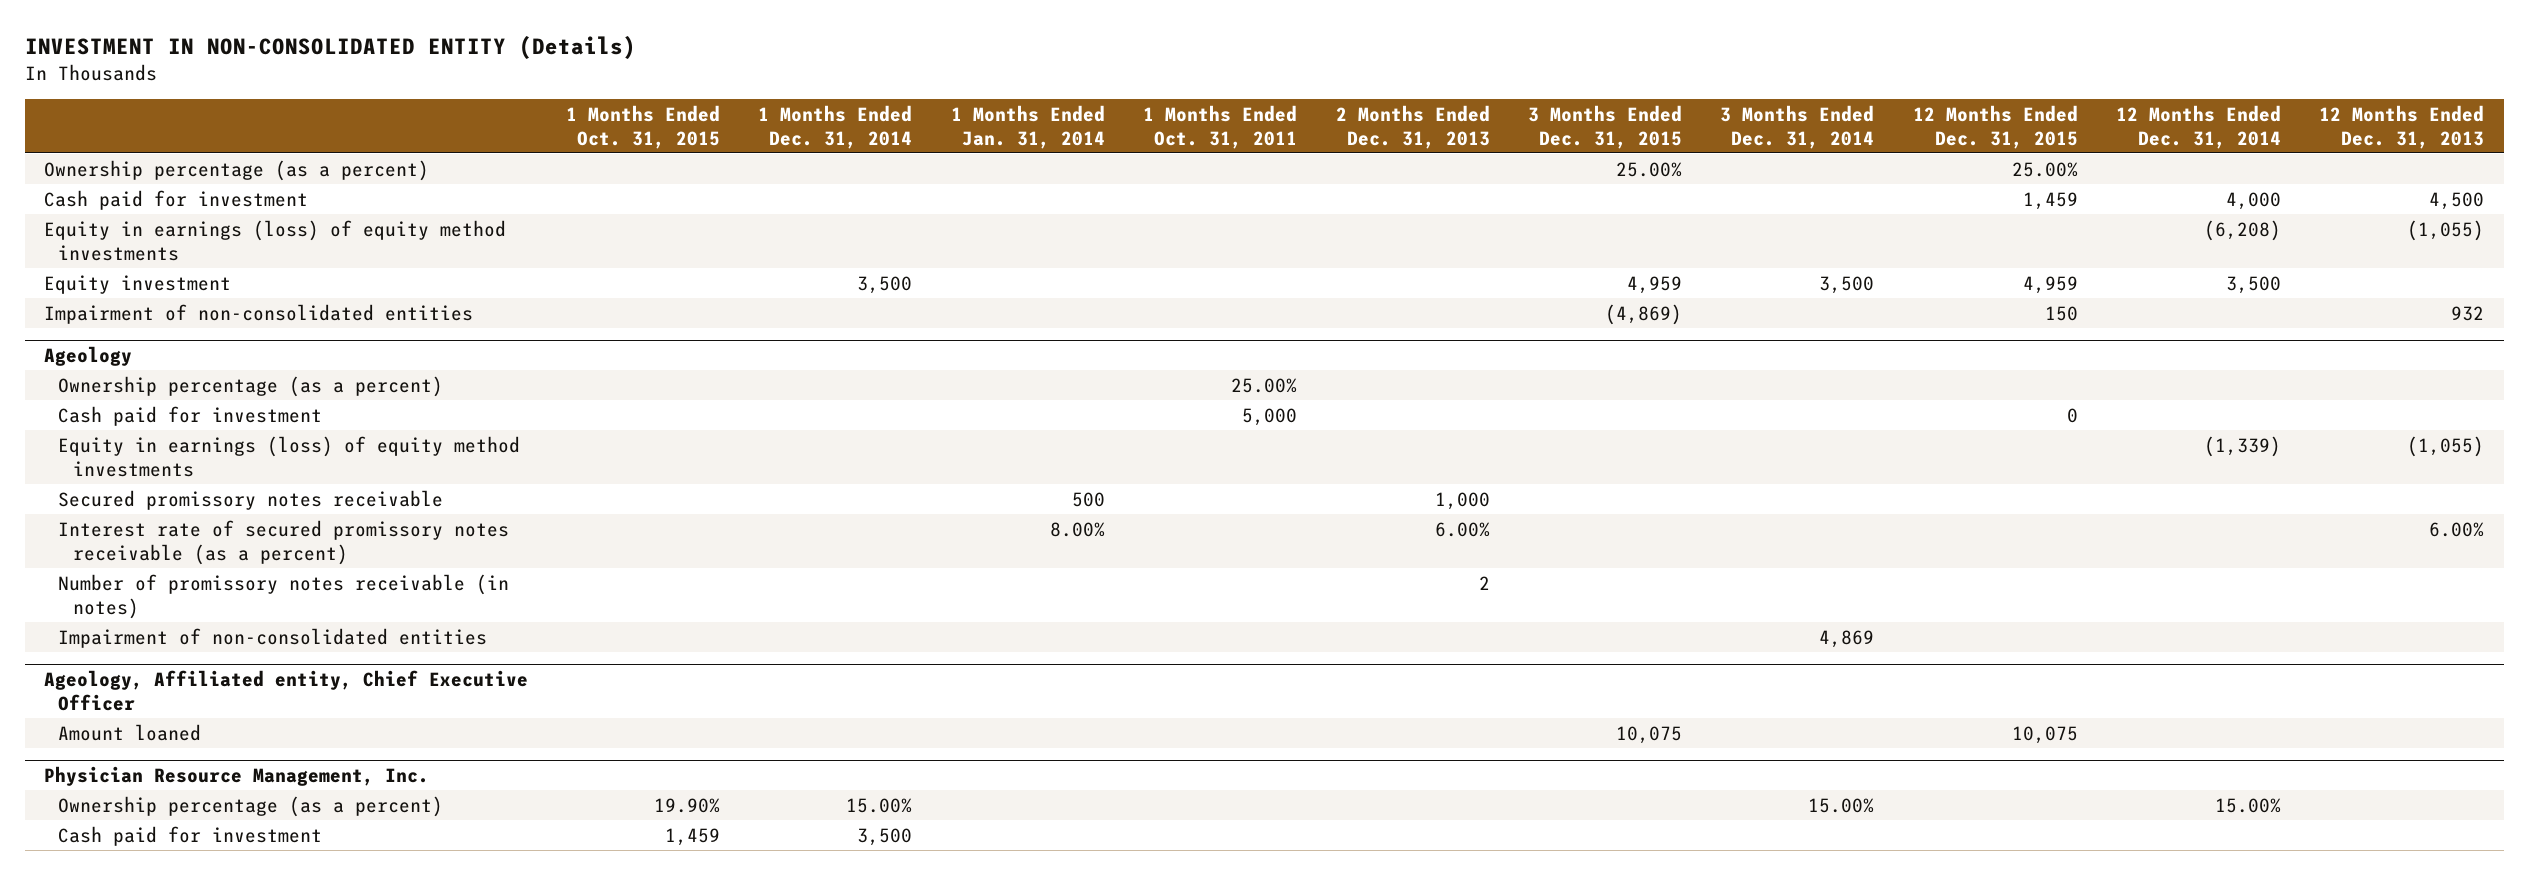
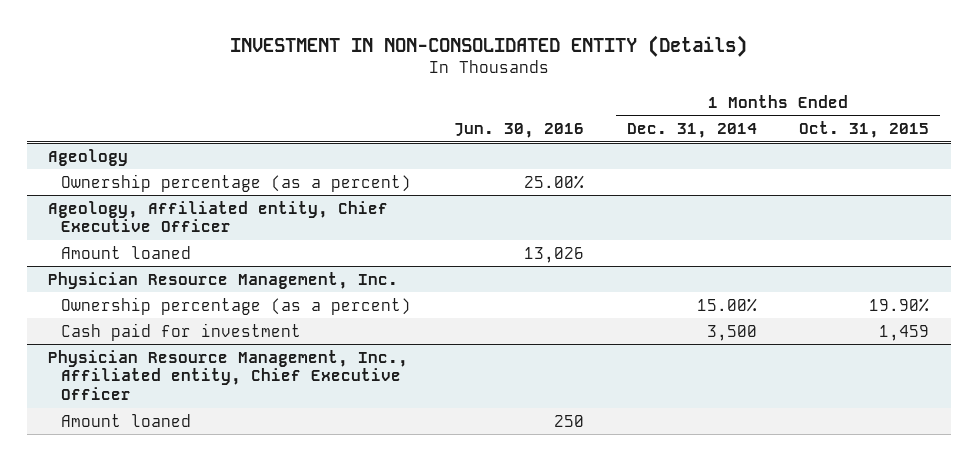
[950,104,1105,149] 1 Months Ended Jan. 31, 2014 -> none
[1143,104,1298,149] 1 Months Ended Oct. 31, 2011 -> none
[1335,104,1490,149] 2 Months Ended Dec. 31, 2013 -> none
[1527,104,1682,149] 3 Months Ended Dec. 31, 2015 -> none
[1720,104,1875,149] 3 Months Ended Dec. 31, 2014 -> none
[1912,104,2078,149] 12 Months Ended Dec. 31, 2015 -> none
[2115,104,2281,149] 12 Months Ended Dec. 31, 2014 -> none
[2319,104,2485,149] 12 Months Ended Dec. 31, 2013 -> none
none -> [453,123,584,139] Jun. 30, 2016
[43,159,429,181] Ownership percentage (as a percent) -> none
[43,189,308,210] Cash paid for investment -> none
[43,219,506,261] Equity in earnings (loss) of equity method investments -> none
[43,274,231,294] Equity investment -> none
[43,303,473,324] Impairment of non-consolidated entities -> none
[58,405,323,426] Cash paid for investment -> none
[58,435,521,477] Equity in earnings (loss) of equity method investments -> none
[58,489,444,510] Secured promissory notes receivable -> none
[58,519,510,565] Interest rate of secured promissory notes receivable (as a percent) -> none
[58,573,510,619] Number of promissory notes receivable (in notes) -> none
[58,627,488,648] Impairment of non-consolidated entities -> none
none -> [48,349,409,401] Physician Resource Management, Inc., Affiliated entity, Chief Executive Officer
none -> [61,413,192,427] Amount loaned

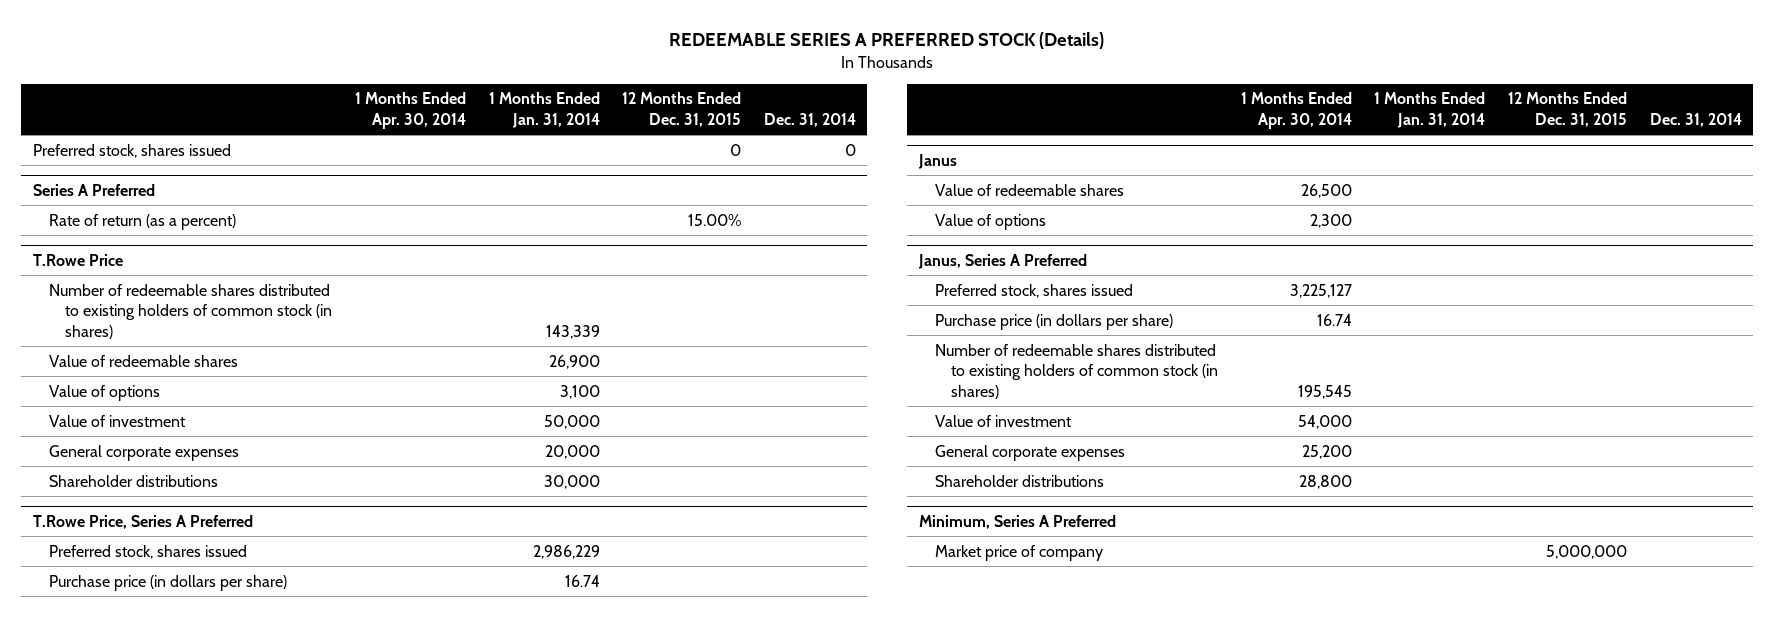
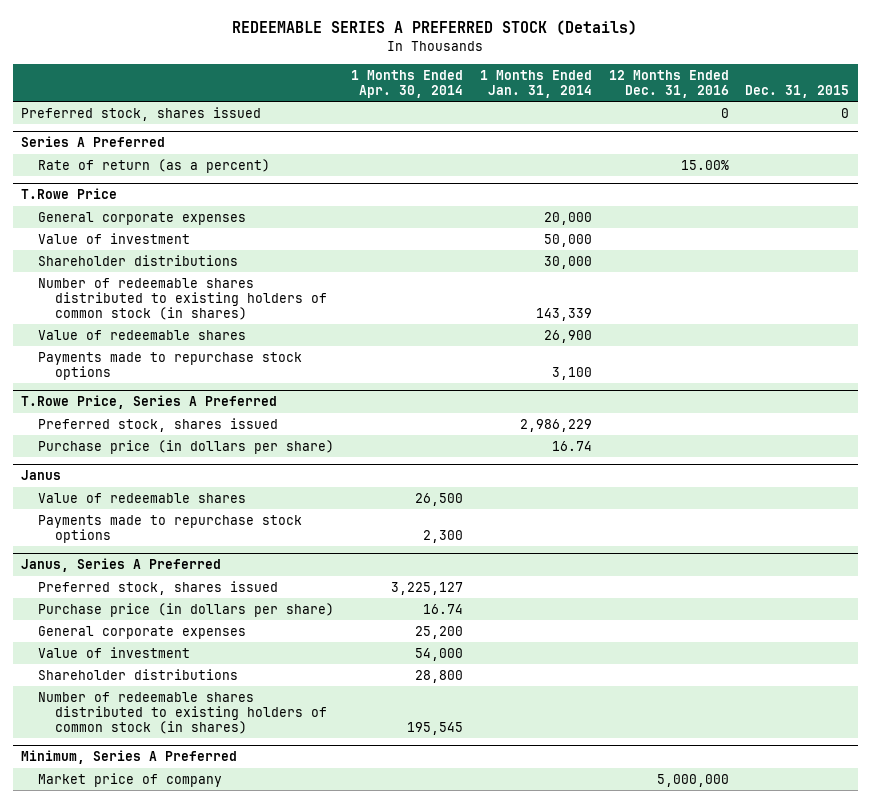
[622,92,742,127] 12 Months Ended Dec. 31, 2015 -> none
[763,112,856,127] Dec. 31, 2014 -> none
none -> [608,69,729,99] 12 Months Ended Dec. 31, 2016
none -> [745,85,850,99] Dec. 31, 2015
[48,384,160,401] Value of options -> none
[48,414,186,427] Value of investment -> [38,232,191,244] Value of investment
[48,283,333,340] Number of redeemable shares distributed to existing holders of common stock (in shares) -> [38,277,328,321] Number of redeemable shares distributed to existing holders of common stock (in shares)
[48,354,238,367] Value of redeemable shares -> [38,329,247,340] Value of redeemable shares
none -> [38,351,303,380] Payments made to repurchase stock options
[934,213,1046,230] Value of options -> [38,514,303,543] Payments made to repurchase stock options
[934,414,1072,427] Value of investment -> [38,646,191,658] Value of investment
[934,343,1219,400] Number of redeemable shares distributed to existing holders of common stock (in shares) -> [38,691,328,735] Number of redeemable shares distributed to existing holders of common stock (in shares)

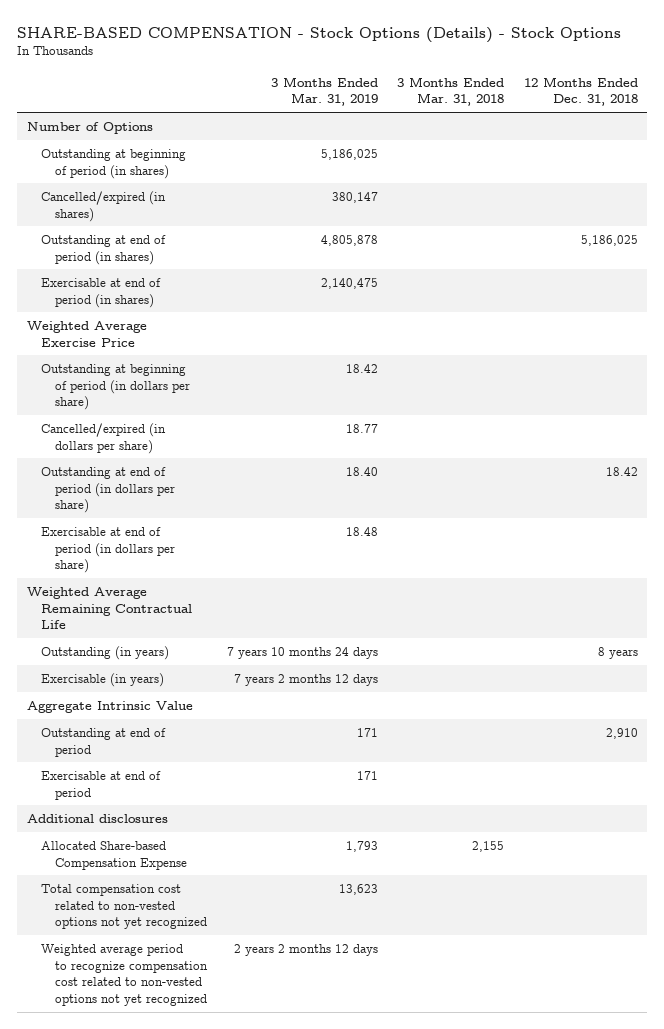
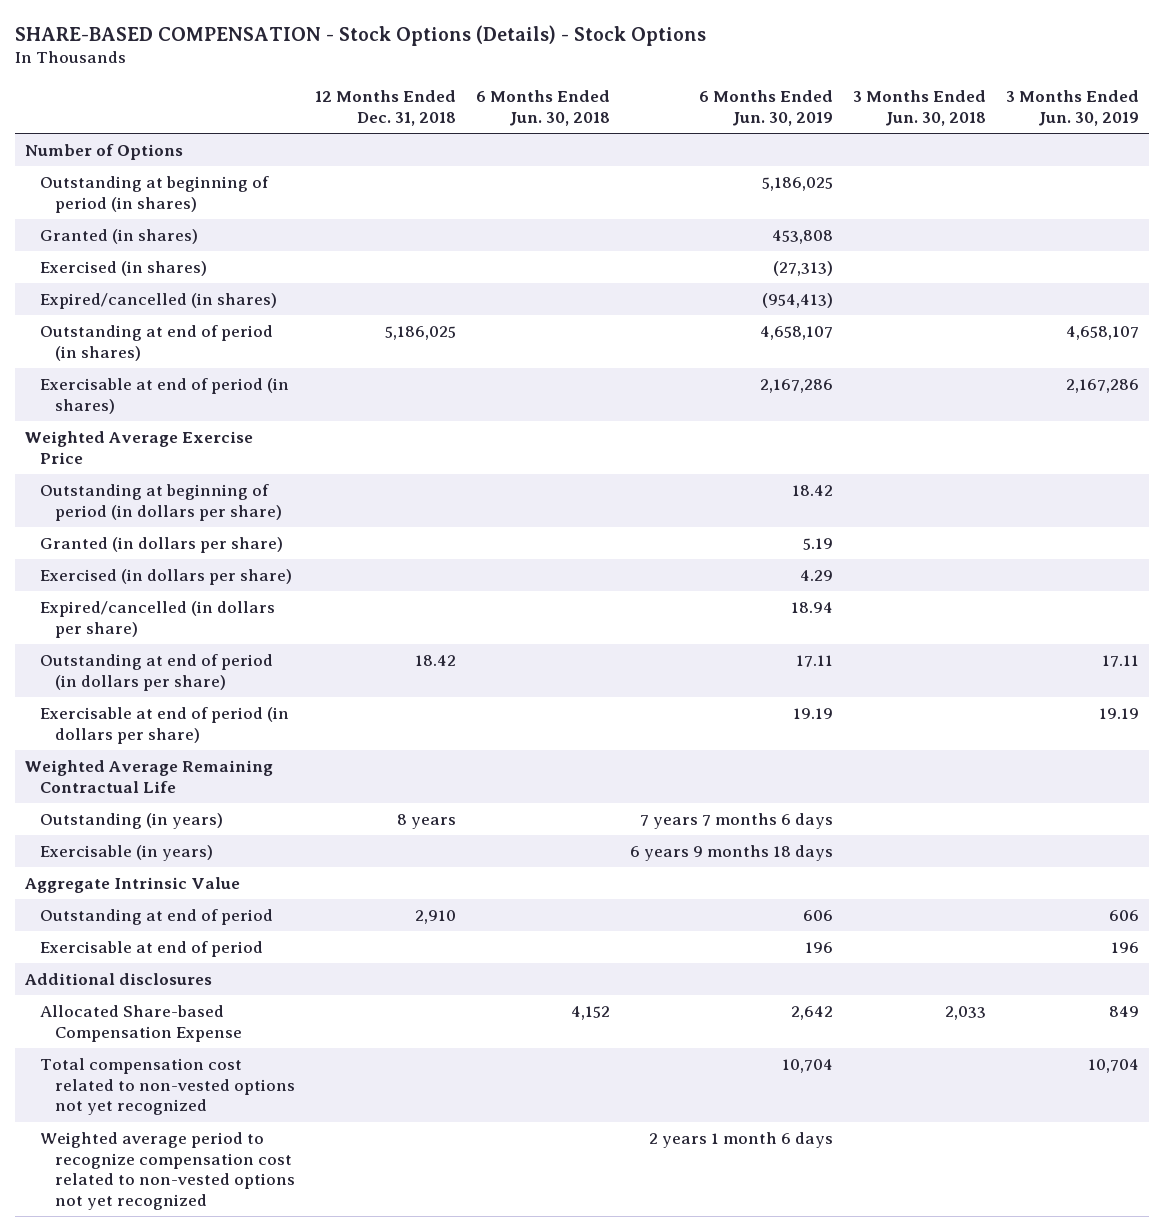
[270,76,378,107] 3 Months Ended Mar. 31, 2019 -> none
[397,76,505,107] 3 Months Ended Mar. 31, 2018 -> none
none -> [475,90,610,126] 6 Months Ended Jun. 30, 2018
none -> [698,90,833,126] 6 Months Ended Jun. 30, 2019
none -> [852,90,986,126] 3 Months Ended Jun. 30, 2018
none -> [1005,90,1139,126] 3 Months Ended Jun. 30, 2019
none -> [39,228,198,244] Granted (in shares)
none -> [39,260,207,276] Exercised (in shares)
[41,190,167,222] Cancelled/expired (in shares) -> [39,292,277,309] Expired/cancelled (in shares)
none -> [39,536,283,553] Granted (in dollars per share)
none -> [39,568,292,585] Exercised (in dollars per share)
[41,422,167,454] Cancelled/expired (in dollars per share) -> [39,600,275,638] Expired/cancelled (in dollars per share)

